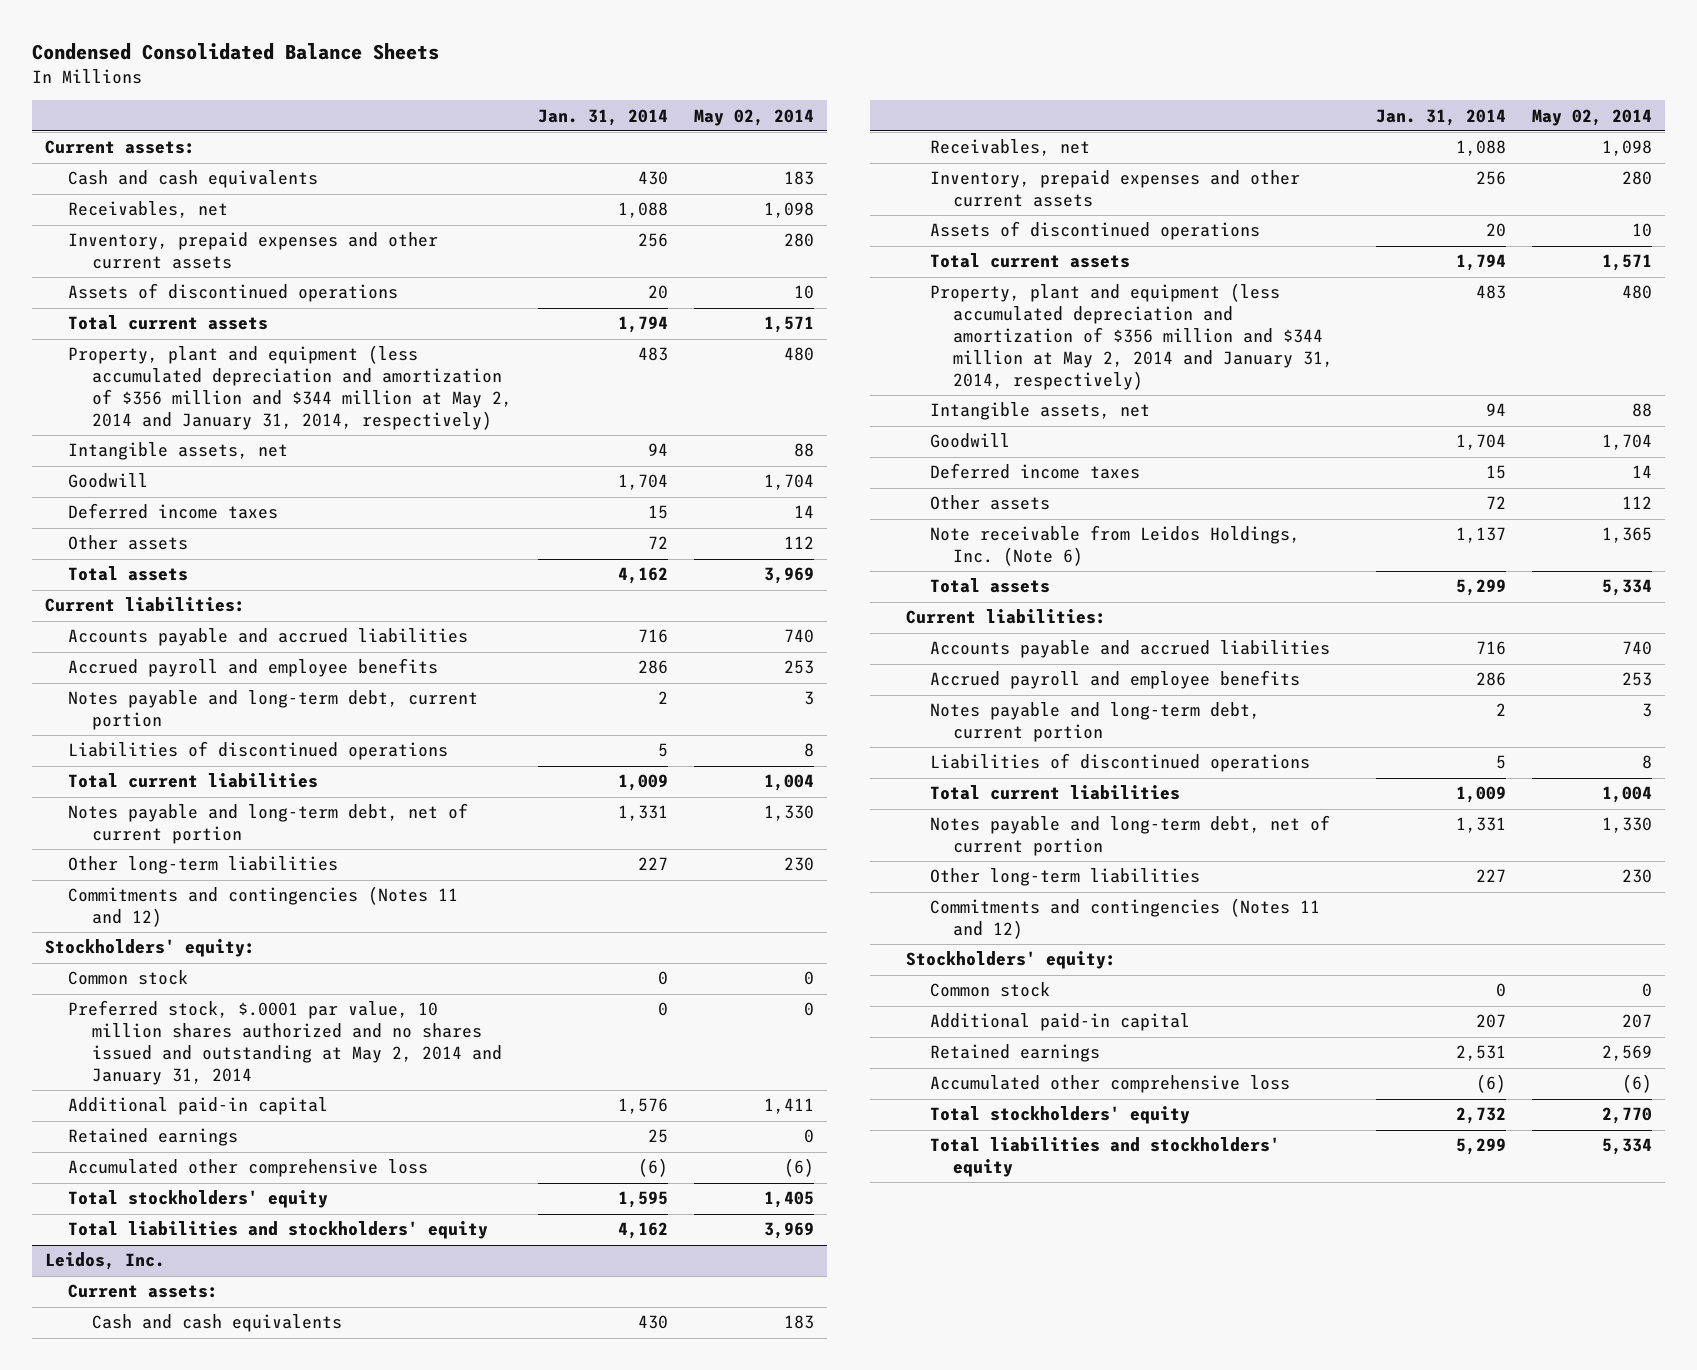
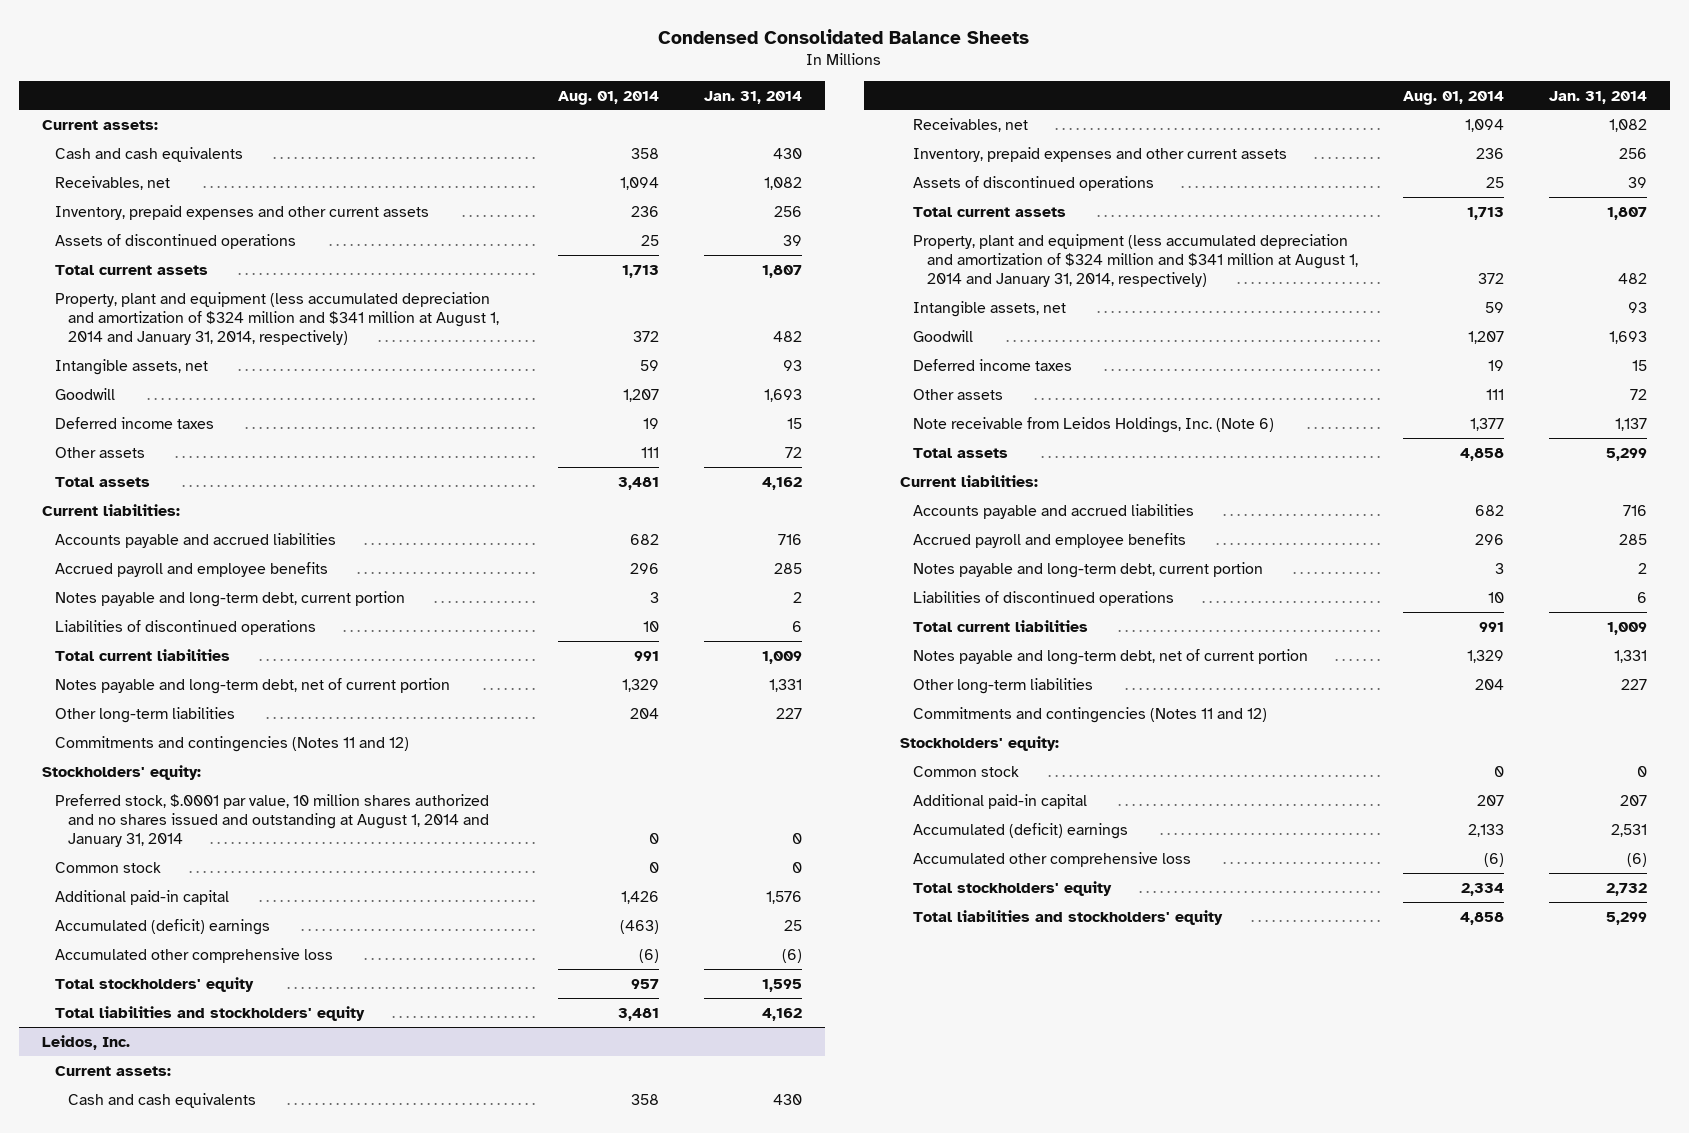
[693,108,814,126] May 02, 2014 -> none
none -> [557,90,659,105] Aug. 01, 2014
[617,202,668,219] 1,088 -> [763,176,802,190] 1,082
[647,285,668,300] 20 -> [782,234,802,246] 39
[617,316,668,334] 1,794 -> [761,264,802,278] 1,807
[68,345,512,431] Property, plant and equipment (less accumulated depreciation and amortization of $356 million and $344 million at May 2, 2014 and January 31, 2014, respectively) -> [54,291,499,345] Property, plant and equipment (less accumulated depreciation and amortization of $324 million and $341 million at August 1, 2014 and January 31, 2014, respectively)
[637,347,668,362] 483 -> [772,330,802,342] 482
[647,443,668,457] 94 -> [782,359,802,371] 93
[617,474,668,491] 1,704 -> [763,388,802,402] 1,693
[637,660,668,675] 286 -> [773,562,802,574] 285
[657,743,668,758] 5 -> [791,620,802,632] 6
none -> [54,793,489,847] Preferred stock, $.0001 par value, 10 million shares authorized and no shares issued and outstanding at August 1, 2014 and January 31, 2014
[68,1000,502,1086] Preferred stock, $.0001 par value, 10 million shares authorized and no shares issued and outstanding at May 2, 2014 and January 31, 2014 -> none
[68,1128,239,1147] Retained earnings -> [54,918,270,935] Accumulated (deficit) earnings
[1455,140,1506,157] 1,088 -> [1609,118,1648,132] 1,082
[1485,223,1506,238] 20 -> [1628,176,1648,188] 39
[1455,254,1506,272] 1,794 -> [1607,206,1648,220] 1,807
[929,283,1333,390] Property, plant and equipment (less accumulated depreciation and amortization of $356 million and $344 million at May 2, 2014 and January 31, 2014, respectively) -> [913,233,1358,287] Property, plant and equipment (less accumulated depreciation and amortization of $324 million and $341 million at August 1, 2014 and January 31, 2014, respectively)
[1475,285,1506,300] 483 -> [1618,272,1648,284] 482
[1485,403,1506,417] 94 -> [1628,301,1648,313] 93
[1455,434,1506,451] 1,704 -> [1609,330,1648,344] 1,693
[1475,672,1506,687] 286 -> [1619,533,1648,545] 285
[1495,755,1506,770] 5 -> [1637,591,1648,603] 6
[929,1044,1100,1063] Retained earnings -> [913,822,1129,839] Accumulated (deficit) earnings

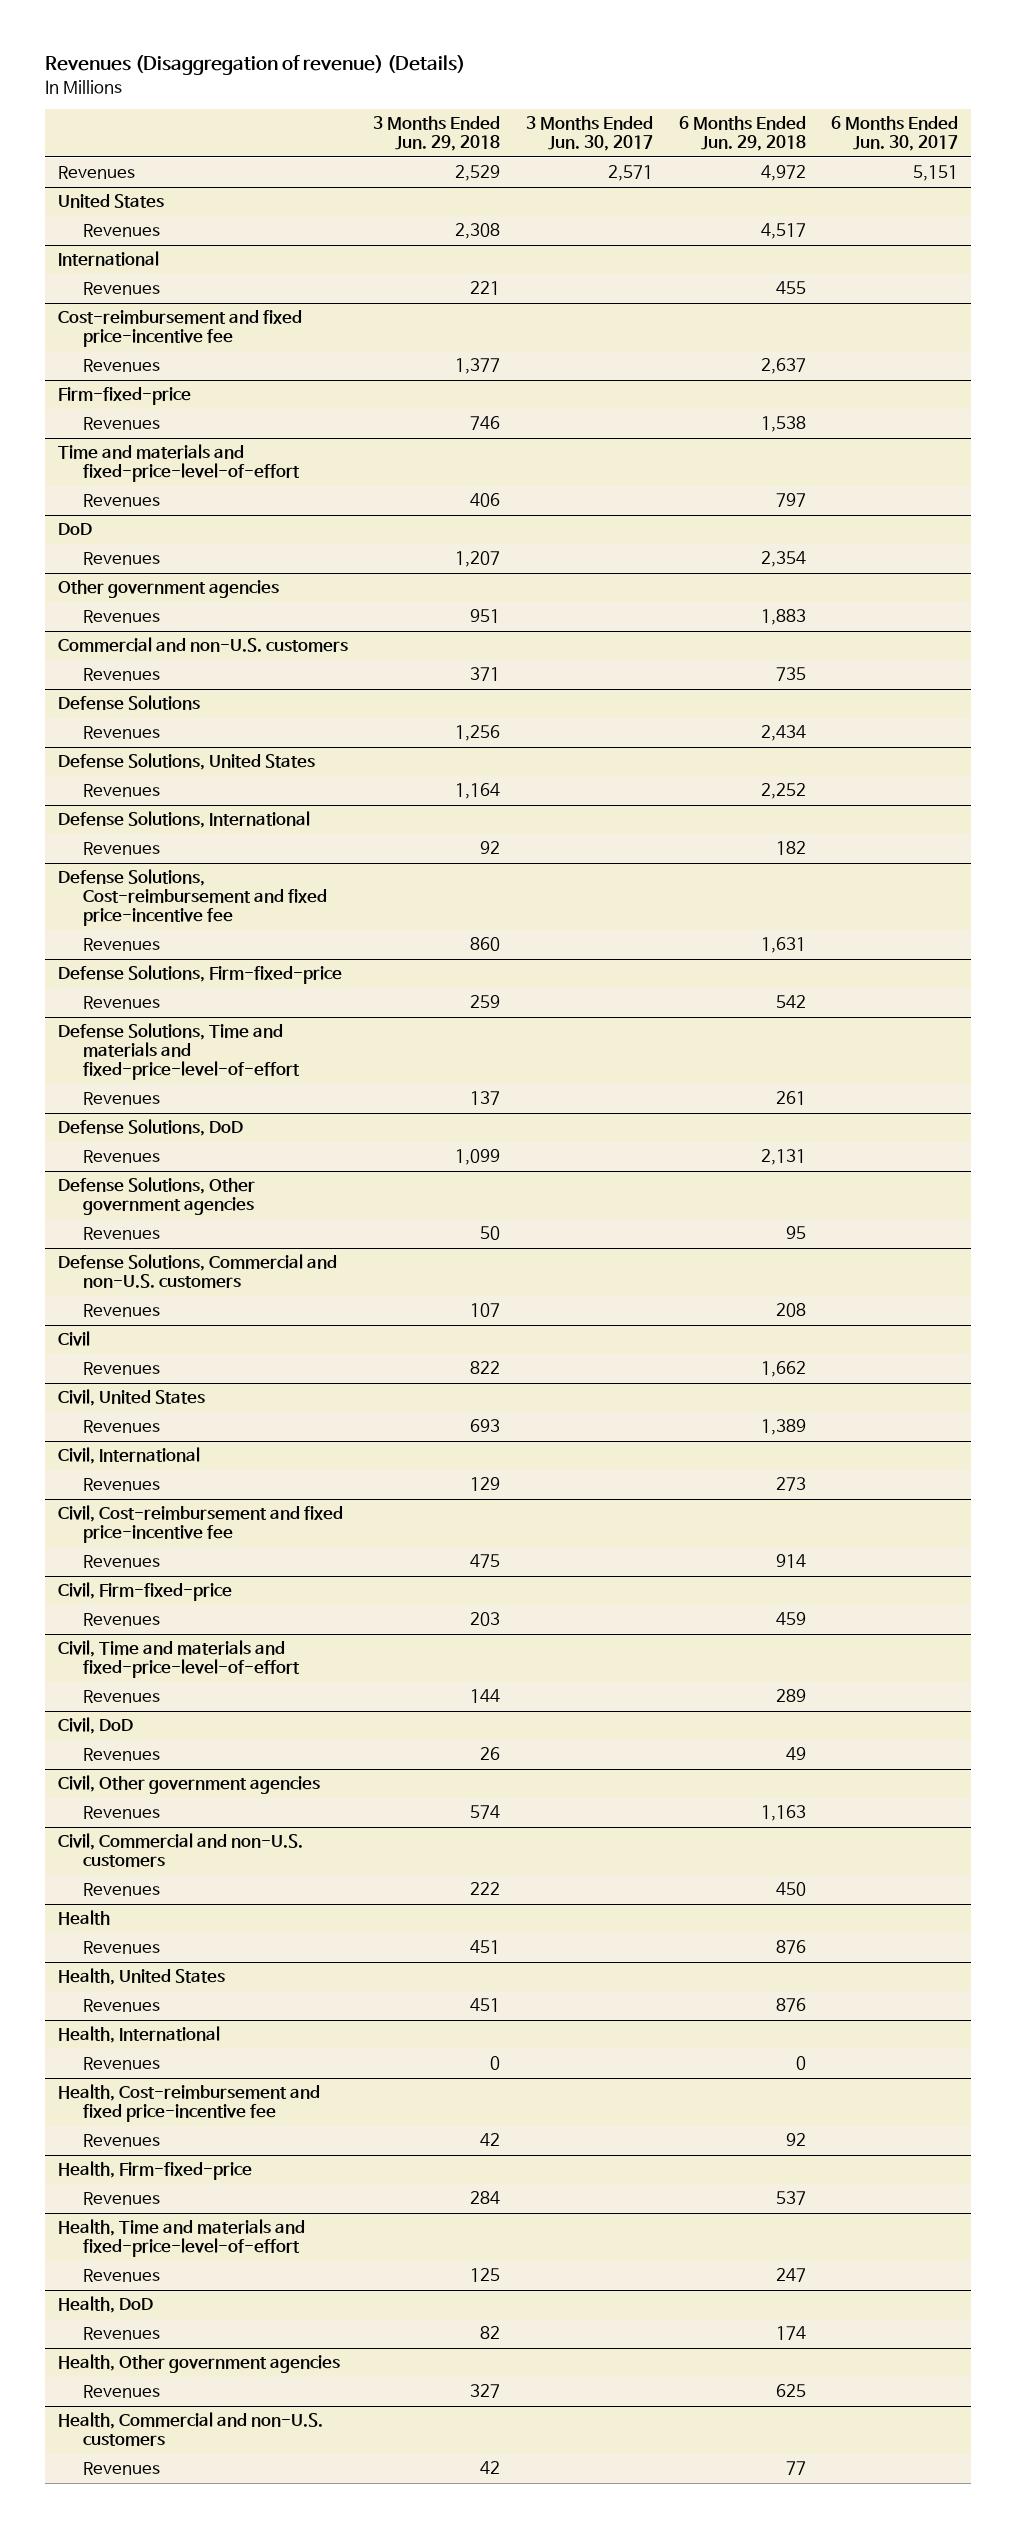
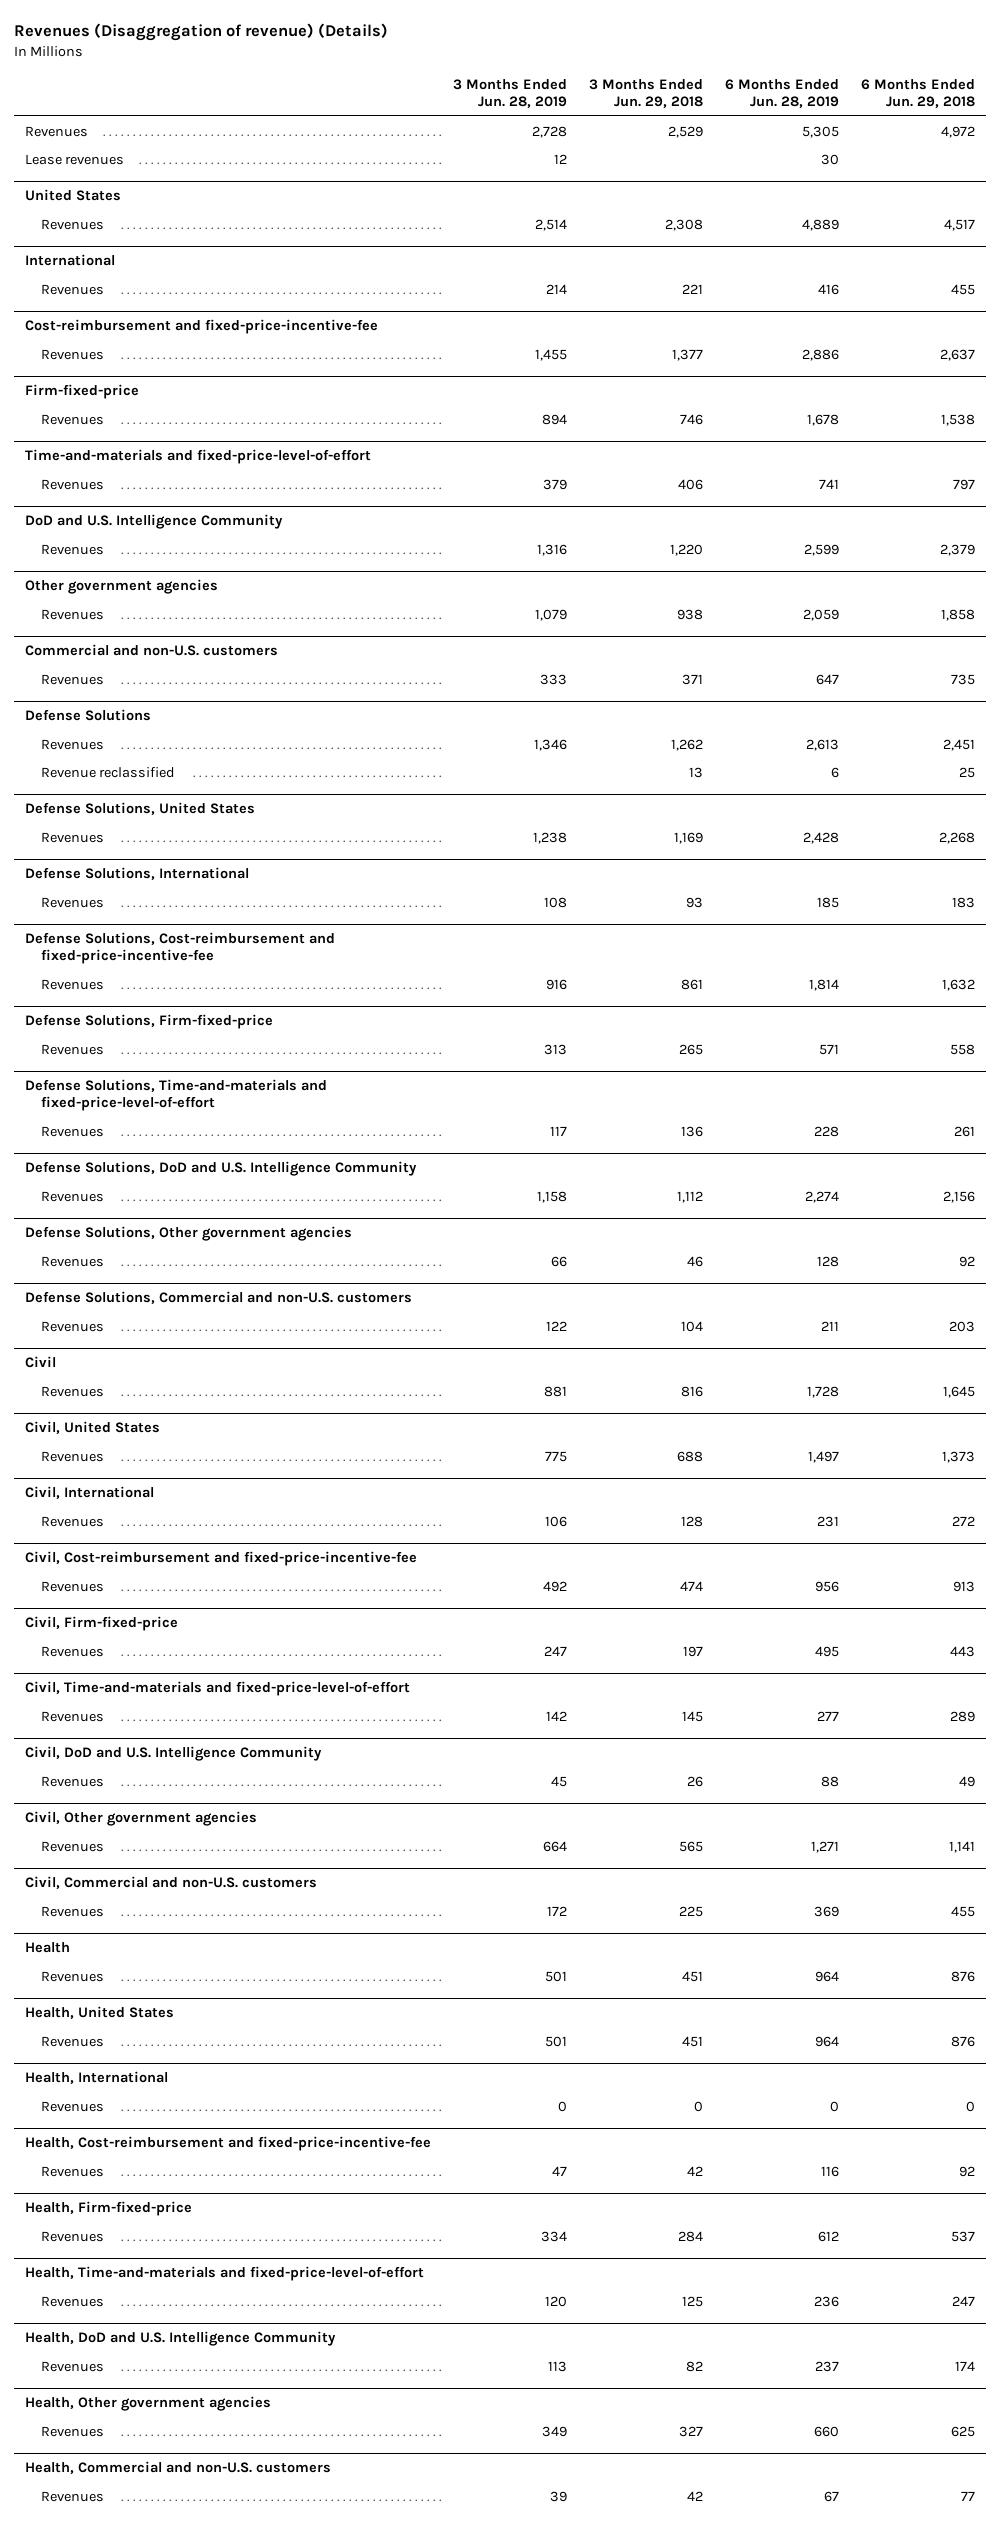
[526,116,654,152] 3 Months Ended Jun. 30, 2017 -> none
[831,116,959,152] 6 Months Ended Jun. 30, 2017 -> none
none -> [452,78,567,109] 3 Months Ended Jun. 28, 2019
none -> [724,78,839,109] 6 Months Ended Jun. 28, 2019
none -> [24,153,124,165] Lease revenues
[57,310,302,348] Cost-reimbursement and fixed price-incentive fee -> [24,319,378,335] Cost-reimbursement and fixed-price-incentive-fee
[57,444,301,483] Time and materials and fixed-price-level-of-effort -> [24,449,371,465] Time-and-materials and fixed-price-level-of-effort
[57,523,92,536] DoD -> none
none -> [24,514,283,530] DoD and U.S. Intelligence Community
[455,551,501,568] 1,207 -> [669,543,703,556] 1,220
[760,551,806,568] 2,354 -> [939,543,975,556] 2,379
[470,609,501,624] 951 -> [676,608,703,620] 938
[760,609,806,626] 1,883 -> [940,608,975,621] 1,858
[455,725,501,742] 1,256 -> [670,738,703,751] 1,262
[760,725,806,742] 2,434 -> [942,738,975,751] 2,451
none -> [41,766,176,778] Revenue reclassified
[455,783,501,800] 1,164 -> [673,831,703,844] 1,169
[760,783,806,800] 2,252 -> [938,831,975,844] 2,268
[480,841,501,855] 92 -> [685,896,703,908] 93
[775,841,806,856] 182 -> [951,896,975,908] 183
[57,869,328,927] Defense Solutions, Cost-reimbursement and fixed price-incentive fee -> [24,932,335,965] Defense Solutions, Cost-reimbursement and fixed-price-incentive-fee
[470,937,501,952] 860 -> [680,978,703,990] 861
[760,937,806,954] 1,631 -> [941,978,975,991] 1,632
[57,1119,243,1137] Defense Solutions, DoD -> none
[470,995,501,1009] 259 -> [678,1043,703,1055] 265
[775,995,806,1009] 542 -> [949,1043,975,1055] 558
[57,1023,301,1081] Defense Solutions, Time and materials and fixed-price-level-of-effort -> [24,1079,327,1112] Defense Solutions, Time-and-materials and fixed-price-level-of-effort
[470,1091,501,1106] 137 -> [680,1125,703,1137] 136
none -> [24,1161,417,1177] Defense Solutions, DoD and U.S. Intelligence Community
[455,1149,501,1166] 1,099 -> [676,1190,703,1203] 1,112
[760,1149,806,1166] 2,131 -> [942,1190,975,1203] 2,156
[480,1226,501,1241] 50 -> [686,1255,703,1267] 46
[785,1226,806,1240] 95 -> [958,1255,975,1267] 92
[470,1303,501,1318] 107 -> [680,1320,703,1332] 104
[775,1303,806,1318] 208 -> [948,1320,975,1332] 203
[470,1361,501,1375] 822 -> [680,1385,703,1397] 816
[760,1361,806,1378] 1,662 -> [942,1385,975,1398] 1,645
[470,1419,501,1433] 693 -> [676,1450,703,1462] 688
[760,1419,806,1436] 1,389 -> [941,1450,975,1463] 1,373
[470,1477,501,1492] 129 -> [680,1515,703,1527] 128
[775,1477,806,1492] 273 -> [951,1515,975,1526] 272
[57,1505,343,1544] Civil, Cost-reimbursement and fixed price-incentive fee -> [24,1551,417,1567] Civil, Cost-reimbursement and fixed-price-incentive-fee
[470,1554,501,1569] 475 -> [679,1580,703,1591] 474
[775,1554,806,1569] 914 -> [952,1580,975,1592] 913
[57,1717,133,1735] Civil, DoD -> none
[470,1612,501,1627] 203 -> [682,1645,703,1657] 197
[775,1612,806,1626] 459 -> [949,1645,975,1657] 443
[57,1640,301,1679] Civil, Time and materials and fixed-price-level-of-effort -> [24,1681,410,1697] Civil, Time-and-materials and fixed-price-level-of-effort
[470,1689,501,1704] 144 -> [681,1710,703,1722] 145
none -> [24,1746,322,1762] Civil, DoD and U.S. Intelligence Community
[470,1805,501,1820] 574 -> [678,1840,703,1852] 565
[760,1805,806,1822] 1,163 -> [948,1840,975,1853] 1,141
[470,1882,501,1896] 222 -> [678,1905,703,1917] 225
[775,1882,806,1897] 450 -> [950,1905,975,1917] 455
[57,2084,320,2123] Health, Cost-reimbursement and fixed price-incentive fee -> [24,2136,431,2152] Health, Cost-reimbursement and fixed-price-incentive-fee
[57,2219,305,2258] Health, Time and materials and fixed-price-level-of-effort -> [24,2266,424,2282] Health, Time-and-materials and fixed-price-level-of-effort
[57,2296,153,2314] Health, DoD -> none
none -> [24,2331,336,2347] Health, DoD and U.S. Intelligence Community

